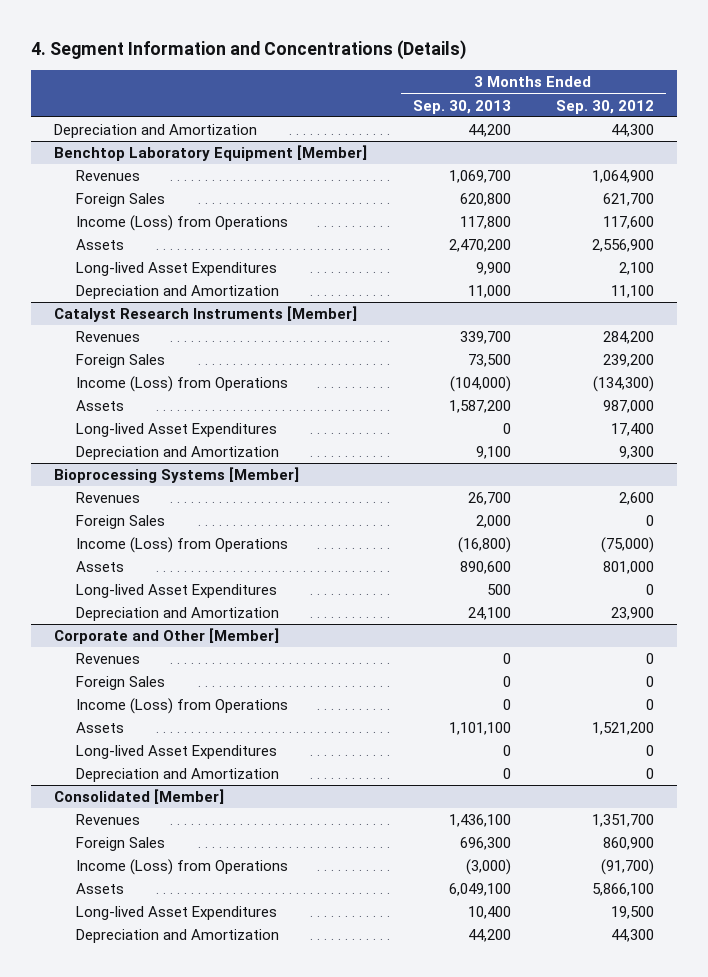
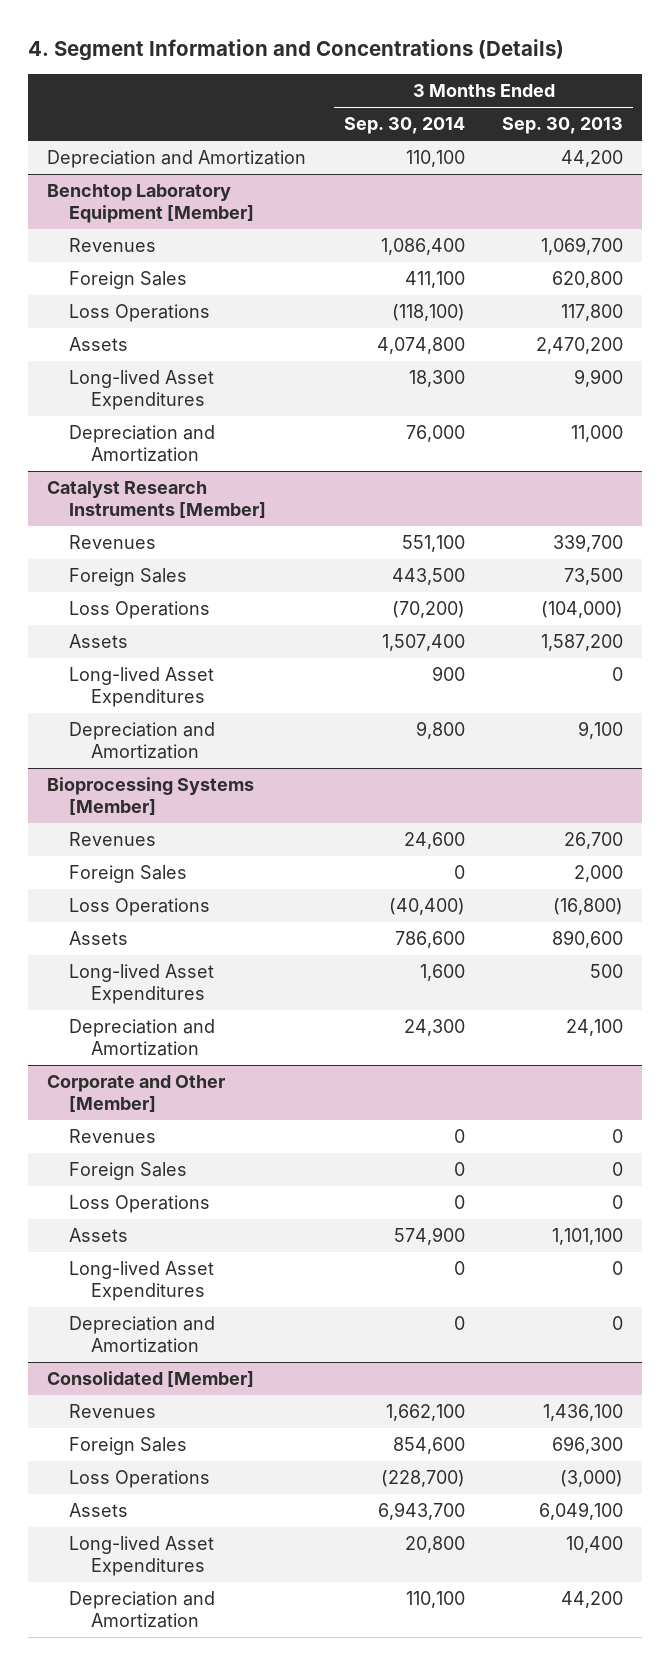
[556,99,655,114] Sep. 30, 2012 -> none
none -> [343,117,465,135] Sep. 30, 2014
[76,215,289,232] Income (Loss) from Operations -> [68,304,210,323] Loss Operations
[76,376,289,393] Income (Loss) from Operations -> [68,601,210,620] Loss Operations
[76,537,289,554] Income (Loss) from Operations -> [68,898,210,917] Loss Operations
[76,698,289,715] Income (Loss) from Operations -> [68,1195,210,1214] Loss Operations
[76,859,289,876] Income (Loss) from Operations -> [68,1470,210,1489] Loss Operations

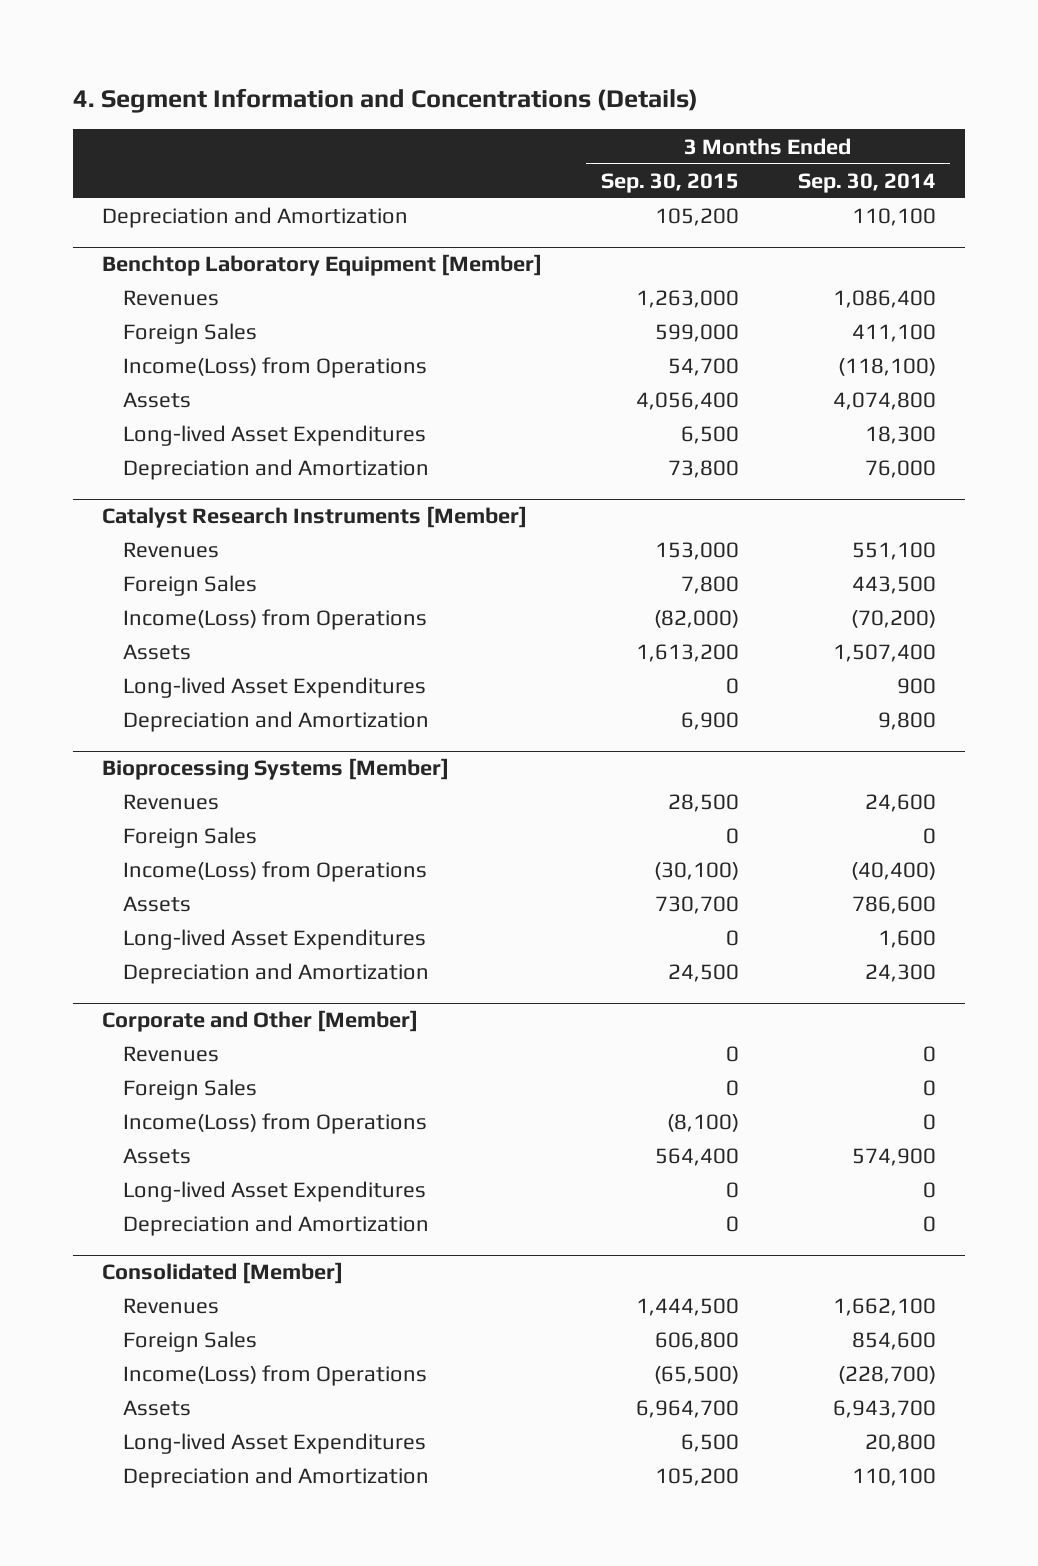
[502,117,624,135] Sep. 30, 2013 -> none
none -> [600,172,739,193] Sep. 30, 2015
[68,304,210,323] Loss Operations -> [122,357,427,379] Income(Loss) from Operations
[68,601,210,620] Loss Operations -> [122,609,427,631] Income(Loss) from Operations
[68,898,210,917] Loss Operations -> [122,861,427,883] Income(Loss) from Operations
[68,1195,210,1214] Loss Operations -> [122,1113,427,1135] Income(Loss) from Operations
[68,1470,210,1489] Loss Operations -> [122,1365,427,1387] Income(Loss) from Operations

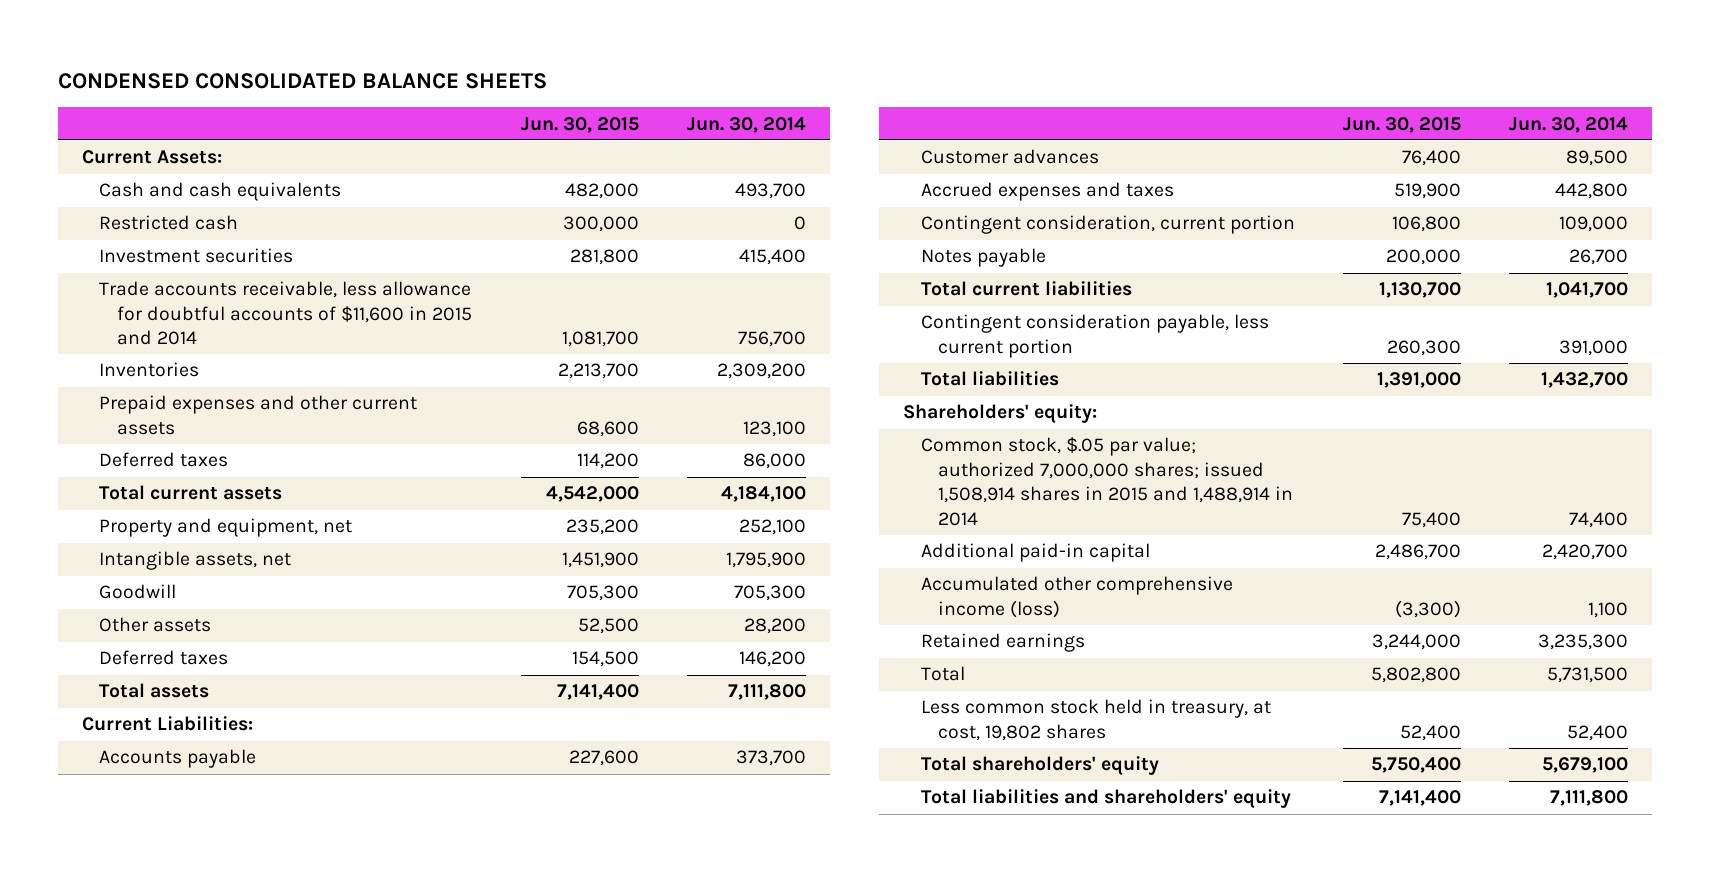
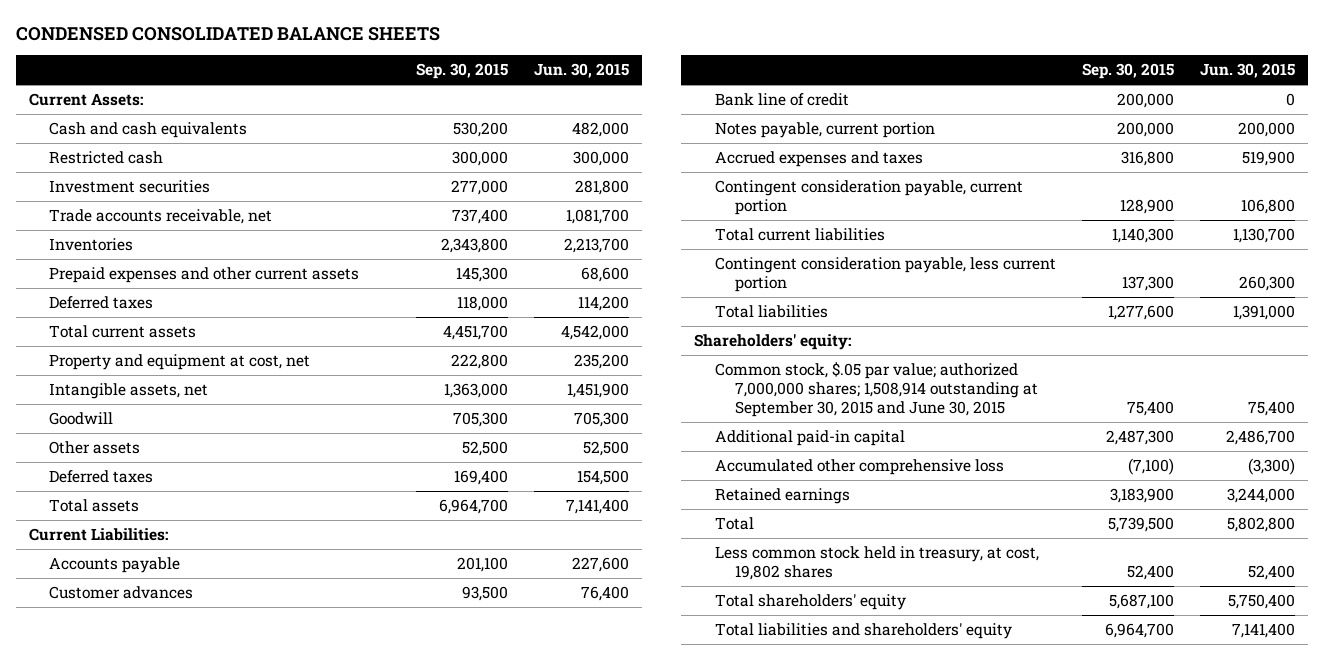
[687,116,807,133] Jun. 30, 2014 -> none
none -> [416,63,509,80] Sep. 30, 2015
[99,281,472,346] Trade accounts receivable, less allowance for doubtful accounts of $11,600 in 2015 and 2014 -> [48,208,272,224] Trade accounts receivable, net
[99,518,353,538] Property and equipment, net -> [48,353,310,370] Property and equipment at cost, net
none -> [714,92,849,106] Bank line of credit
none -> [714,121,935,138] Notes payable, current portion
[920,248,1046,268] Notes payable -> none
[920,215,1295,235] Contingent consideration, current portion -> [714,179,1023,216] Contingent consideration payable, current portion
[920,437,1294,526] Common stock, $.05 par value; authorized 7,000,000 shares; issued 1,508,914 shares in 2015 and 1,488,914 in 2014 -> [714,361,1038,418] Common stock, $.05 par value; authorized 7,000,000 shares; 1,508,914 outstanding at September 30, 2015 and June 30, 2015
[920,576,1233,618] Accumulated other comprehensive income (loss) -> [714,458,1004,475] Accumulated other comprehensive loss

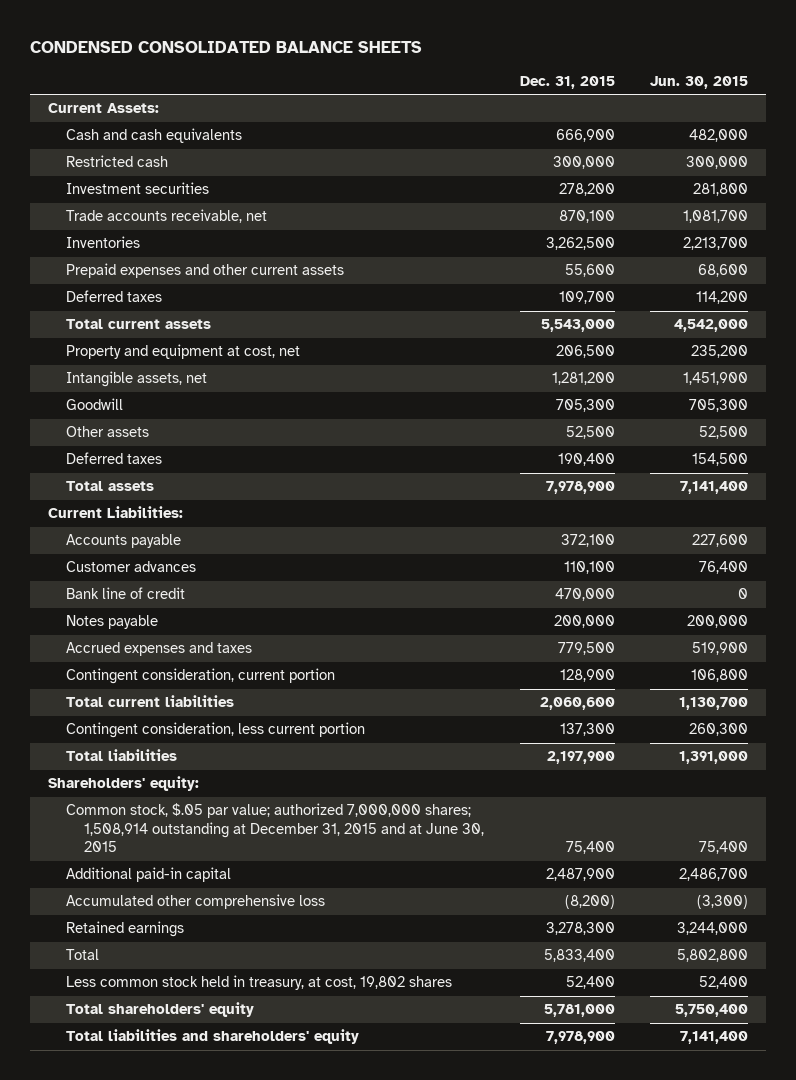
[416,63,509,80] Sep. 30, 2015 -> none
none -> [519,75,615,89] Dec. 31, 2015
[714,121,935,138] Notes payable, current portion -> [66,615,159,630] Notes payable
[714,179,1023,216] Contingent consideration payable, current portion -> [66,668,336,685] Contingent consideration, current portion
[714,256,1056,293] Contingent consideration payable, less current portion -> [66,722,366,739] Contingent consideration, less current portion
[714,361,1038,418] Common stock, $.05 par value; authorized 7,000,000 shares; 1,508,914 outstanding at September 30, 2015 and June 30, 2015 -> [66,803,485,852] Common stock, $.05 par value; authorized 7,000,000 shares; 1,508,914 outstanding at December 31, 2015 and at June 30, 2015

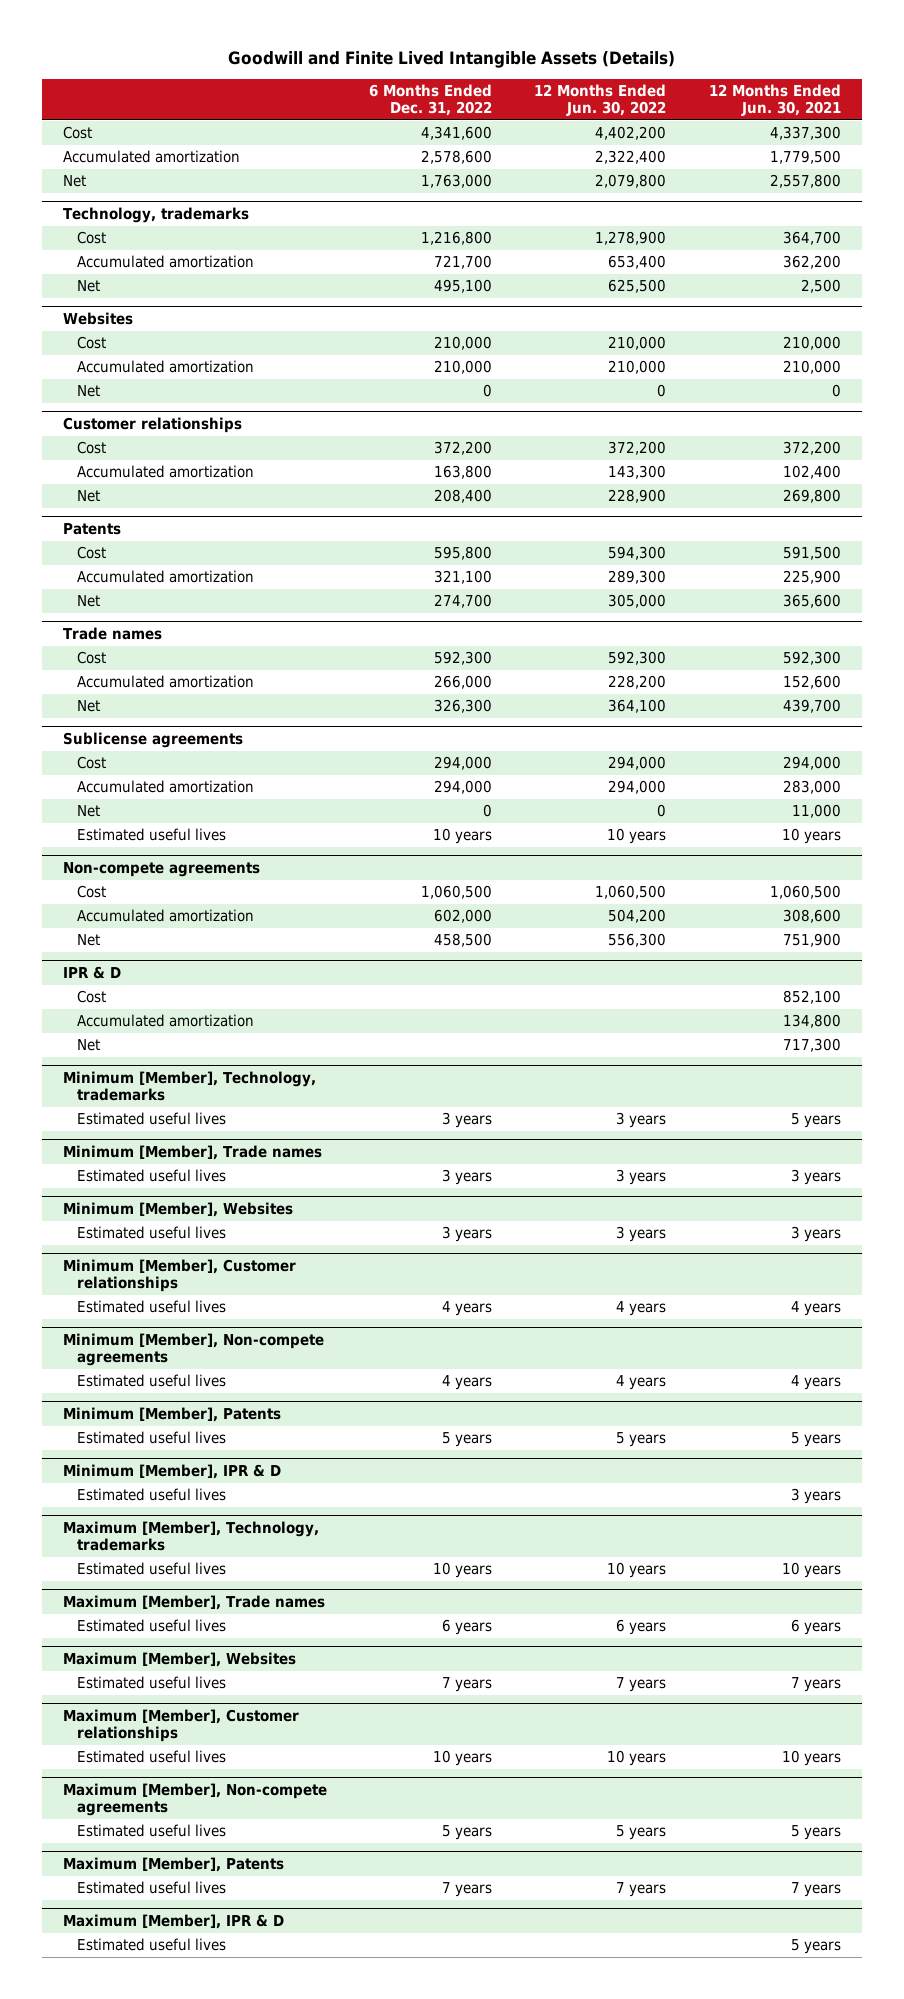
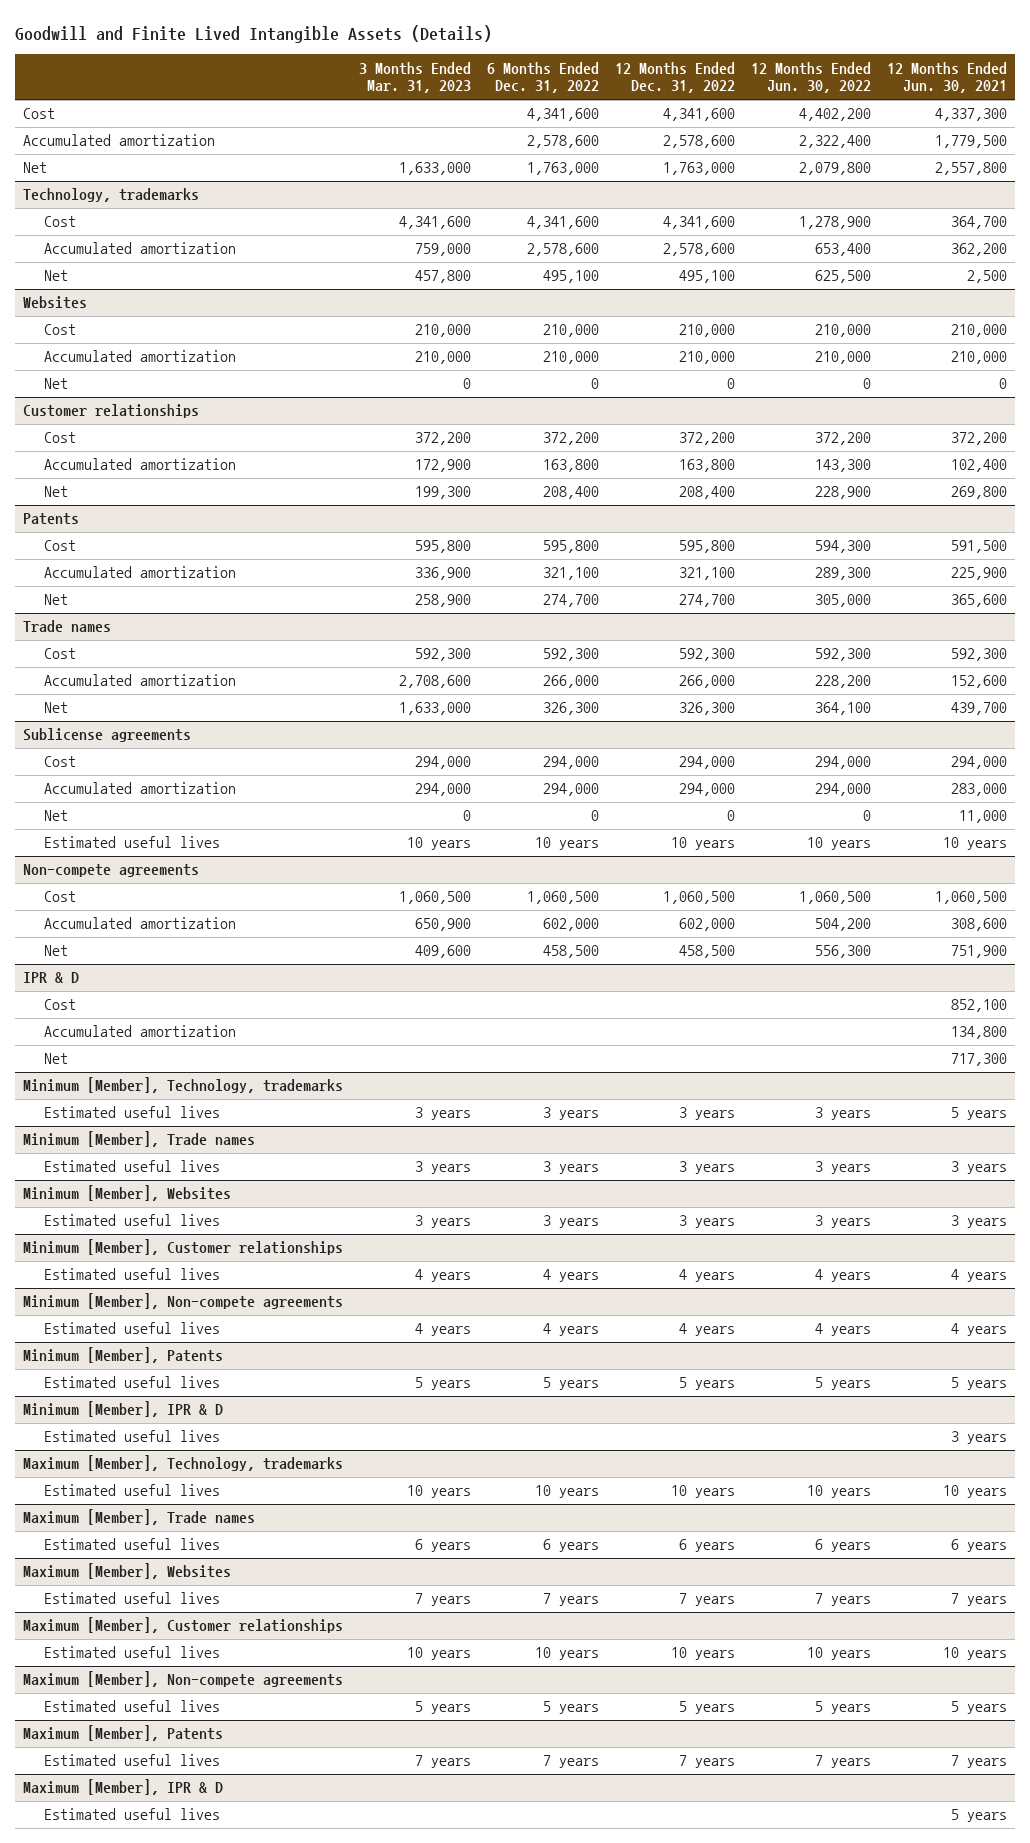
none -> [359,61,472,94] 3 Months Ended Mar. 31, 2023
none -> [615,61,736,94] 12 Months Ended Dec. 31, 2022
[421,231,493,246] 1,216,800 -> [527,216,600,230] 4,341,600
[434,255,493,270] 721,700 -> [527,243,600,257] 2,578,600

